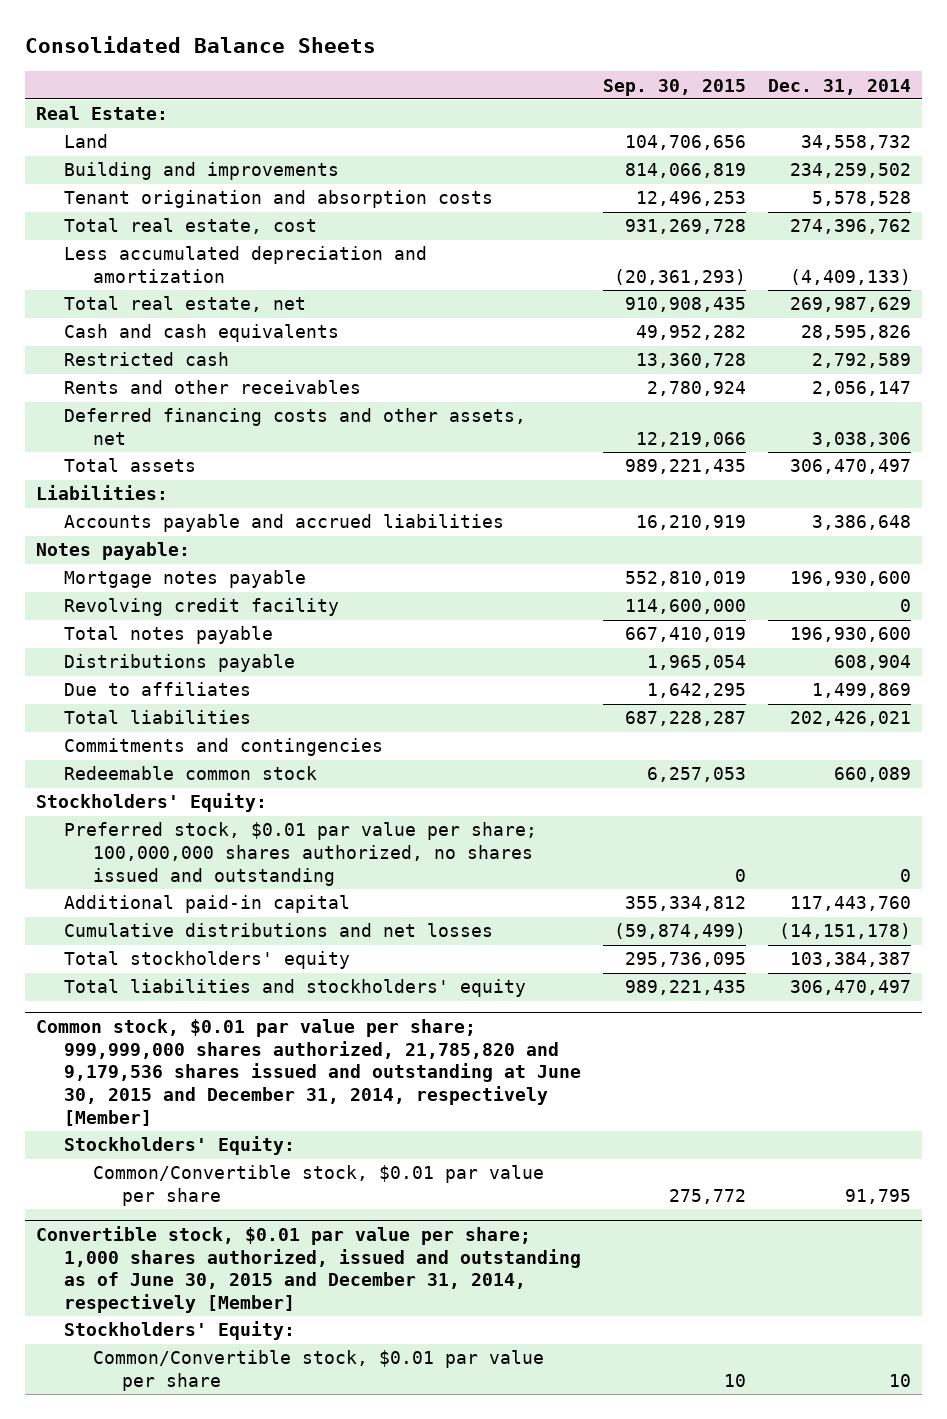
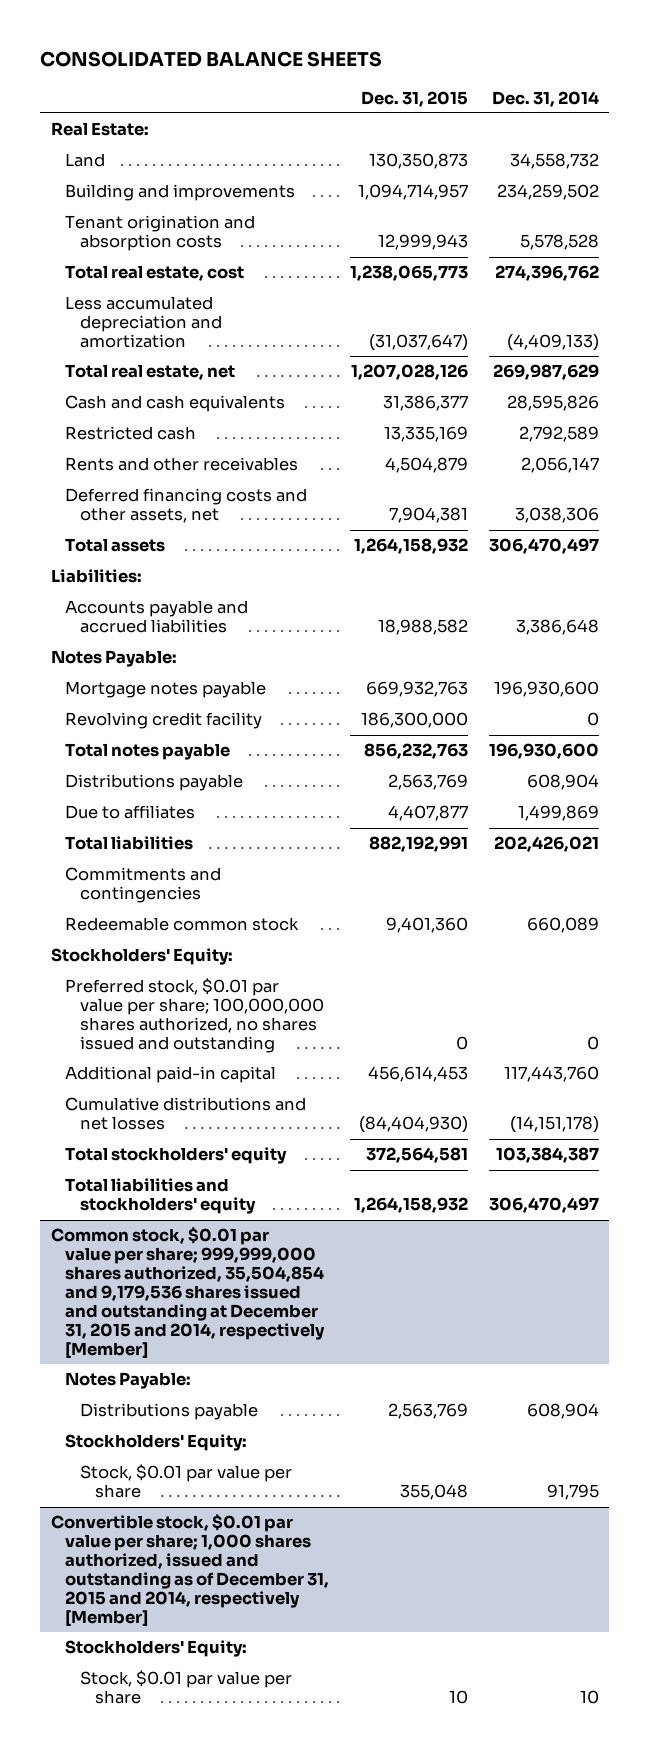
[25,36,377,54] Consolidated Balance Sheets -> [40,50,383,67] CONSOLIDATED BALANCE SHEETS
[603,78,747,96] Sep. 30, 2015 -> none
none -> [360,90,468,107] Dec. 31, 2015
[35,542,190,561] Notes payable: -> [50,650,177,668] Notes Payable:
[35,1018,582,1126] Common stock, $0.01 par value per share; 999,999,000 shares authorized, 21,785,820 and 9,179,536 shares issued and outstanding at June 30, 2015 and December 31, 2014, respectively [Member] -> [50,1227,326,1360] Common stock, $0.01 par value per share; 999,999,000 shares authorized, 35,504,854 and 9,179,536 shares issued and outstanding at December 31, 2015 and 2014, respectively [Member]
none -> [65,1372,192,1390] Notes Payable:
none -> [79,1403,258,1421] Distributions payable
[93,1165,545,1207] Common/Convertible stock, $0.01 par value per share -> [79,1464,292,1499] Stock, $0.01 par value per share
[35,1225,582,1313] Convertible stock, $0.01 par value per share; 1,000 shares authorized, issued and outstanding as of June 30, 2015 and December 31, 2014, respectively [Member] -> [50,1514,330,1628] Convertible stock, $0.01 par value per share; 1,000 shares authorized, issued and outstanding as of December 31, 2015 and 2014, respectively [Member]
[93,1350,545,1392] Common/Convertible stock, $0.01 par value per share -> [79,1670,292,1705] Stock, $0.01 par value per share

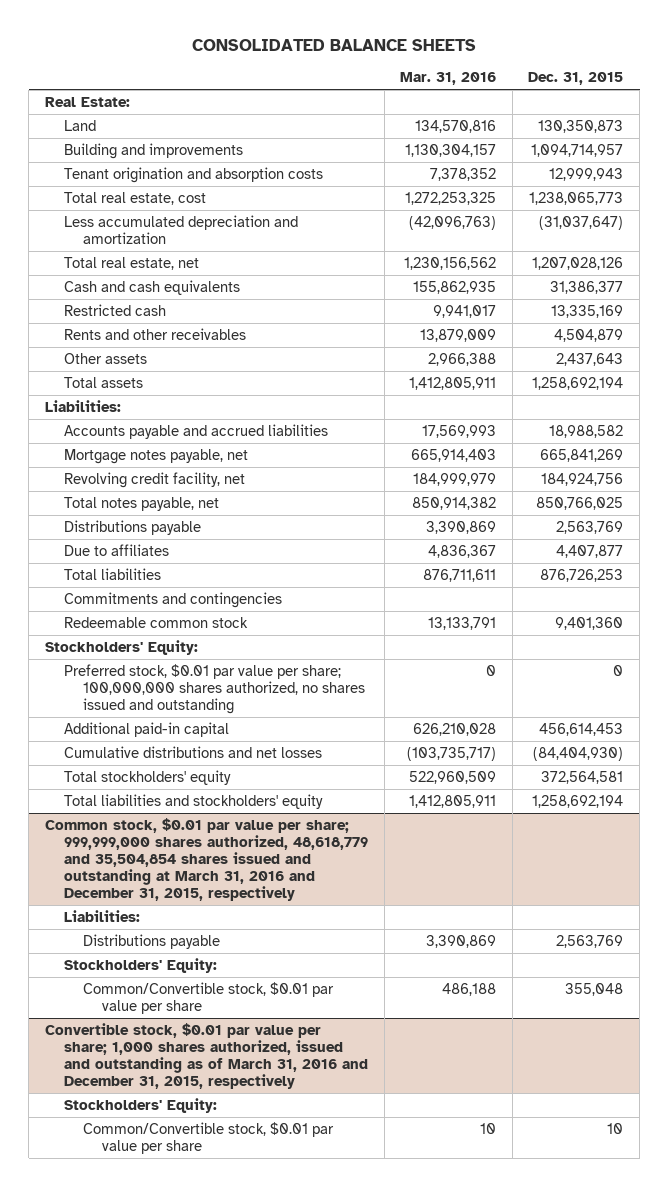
[491,90,599,107] Dec. 31, 2014 -> none
none -> [400,72,497,86] Mar. 31, 2016
[65,488,308,524] Deferred financing costs and other assets, net -> [63,352,147,364] Other assets
[388,507,468,524] 7,904,381 -> [556,352,624,366] 2,437,643
[353,538,468,555] 1,264,158,932 -> [532,376,624,390] 1,258,692,194
[50,650,177,668] Notes Payable: -> none
[65,681,267,699] Mortgage notes payable -> [63,448,248,464] Mortgage notes payable, net
[365,681,468,698] 669,932,763 -> [540,448,624,462] 665,841,269
[65,712,263,730] Revolving credit facility -> [63,471,245,488] Revolving credit facility, net
[360,712,468,729] 186,300,000 -> [541,472,624,486] 184,924,756
[65,743,231,761] Total notes payable -> [63,496,219,511] Total notes payable, net
[363,743,468,760] 856,232,763 -> [536,496,624,510] 850,766,025
[368,836,468,853] 882,192,991 -> [540,568,624,582] 876,726,253
[65,1372,192,1390] Notes Payable: -> none
[353,1197,468,1214] 1,264,158,932 -> [532,794,624,808] 1,258,692,194
[50,1227,326,1360] Common stock, $0.01 par value per share; 999,999,000 shares authorized, 35,504,854 and 9,179,536 shares issued and outstanding at December 31, 2015 and 2014, respectively [Member] -> [45,817,368,902] Common stock, $0.01 par value per share; 999,999,000 shares authorized, 48,618,779 and 35,504,854 shares issued and outstanding at March 31, 2016 and December 31, 2015, respectively
none -> [63,909,140,922] Liabilities:
[79,1464,292,1499] Stock, $0.01 par value per share -> [82,981,334,1014] Common/Convertible stock, $0.01 par value per share
[50,1514,330,1628] Convertible stock, $0.01 par value per share; 1,000 shares authorized, issued and outstanding as of December 31, 2015 and 2014, respectively [Member] -> [45,1022,368,1090] Convertible stock, $0.01 par value per share; 1,000 shares authorized, issued and outstanding as of March 31, 2016 and December 31, 2015, respectively
[79,1670,292,1705] Stock, $0.01 par value per share -> [82,1121,334,1154] Common/Convertible stock, $0.01 par value per share

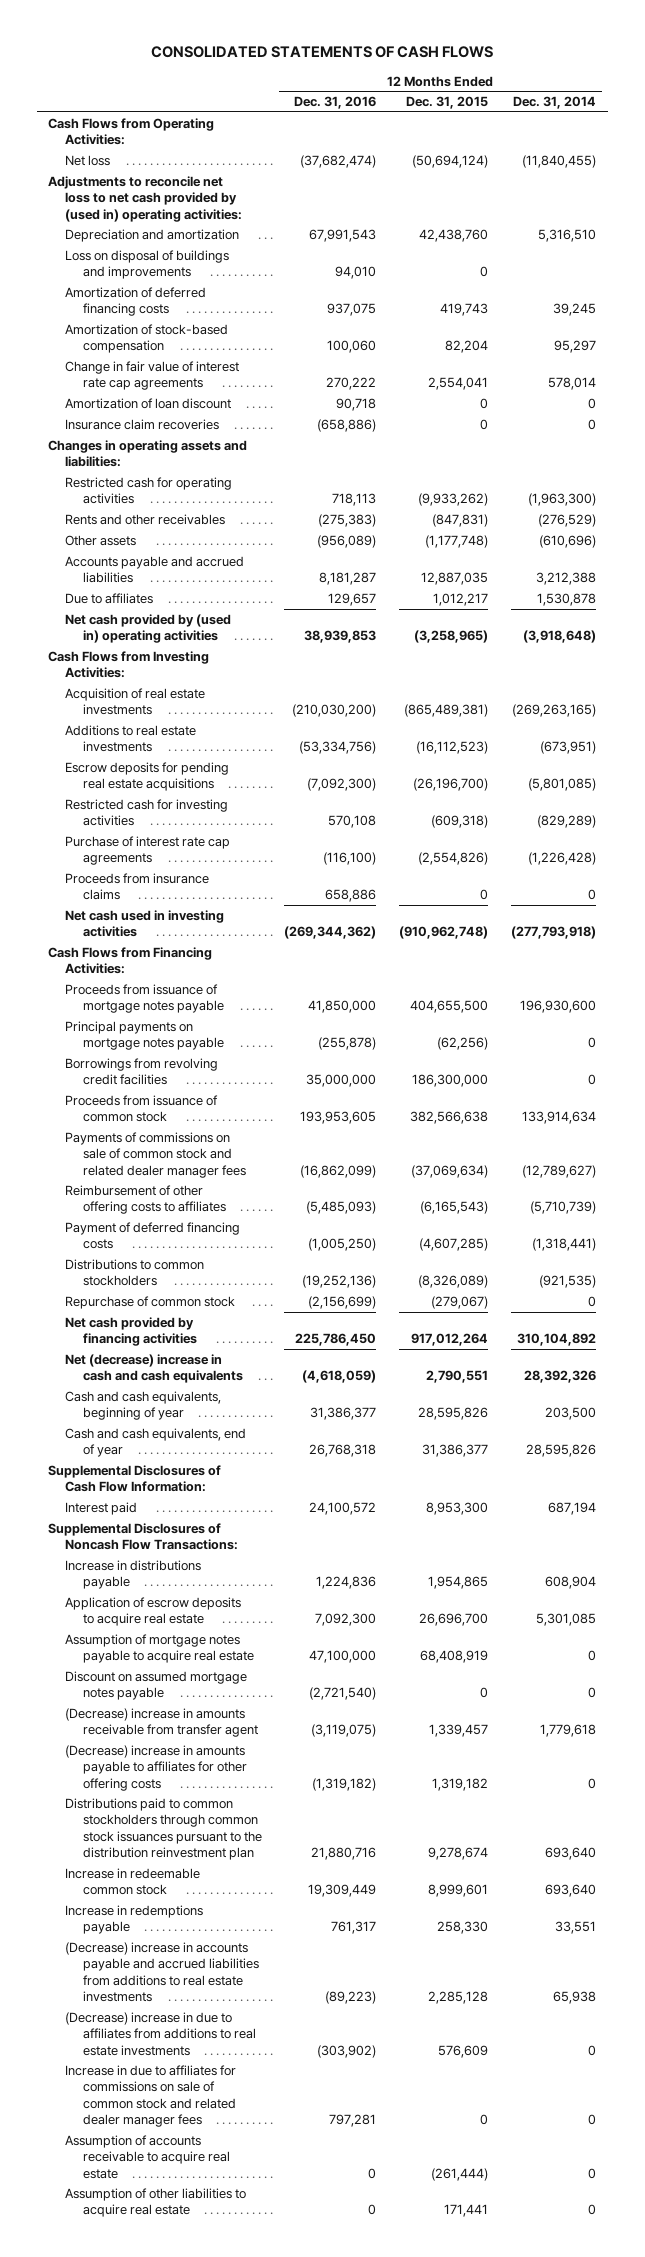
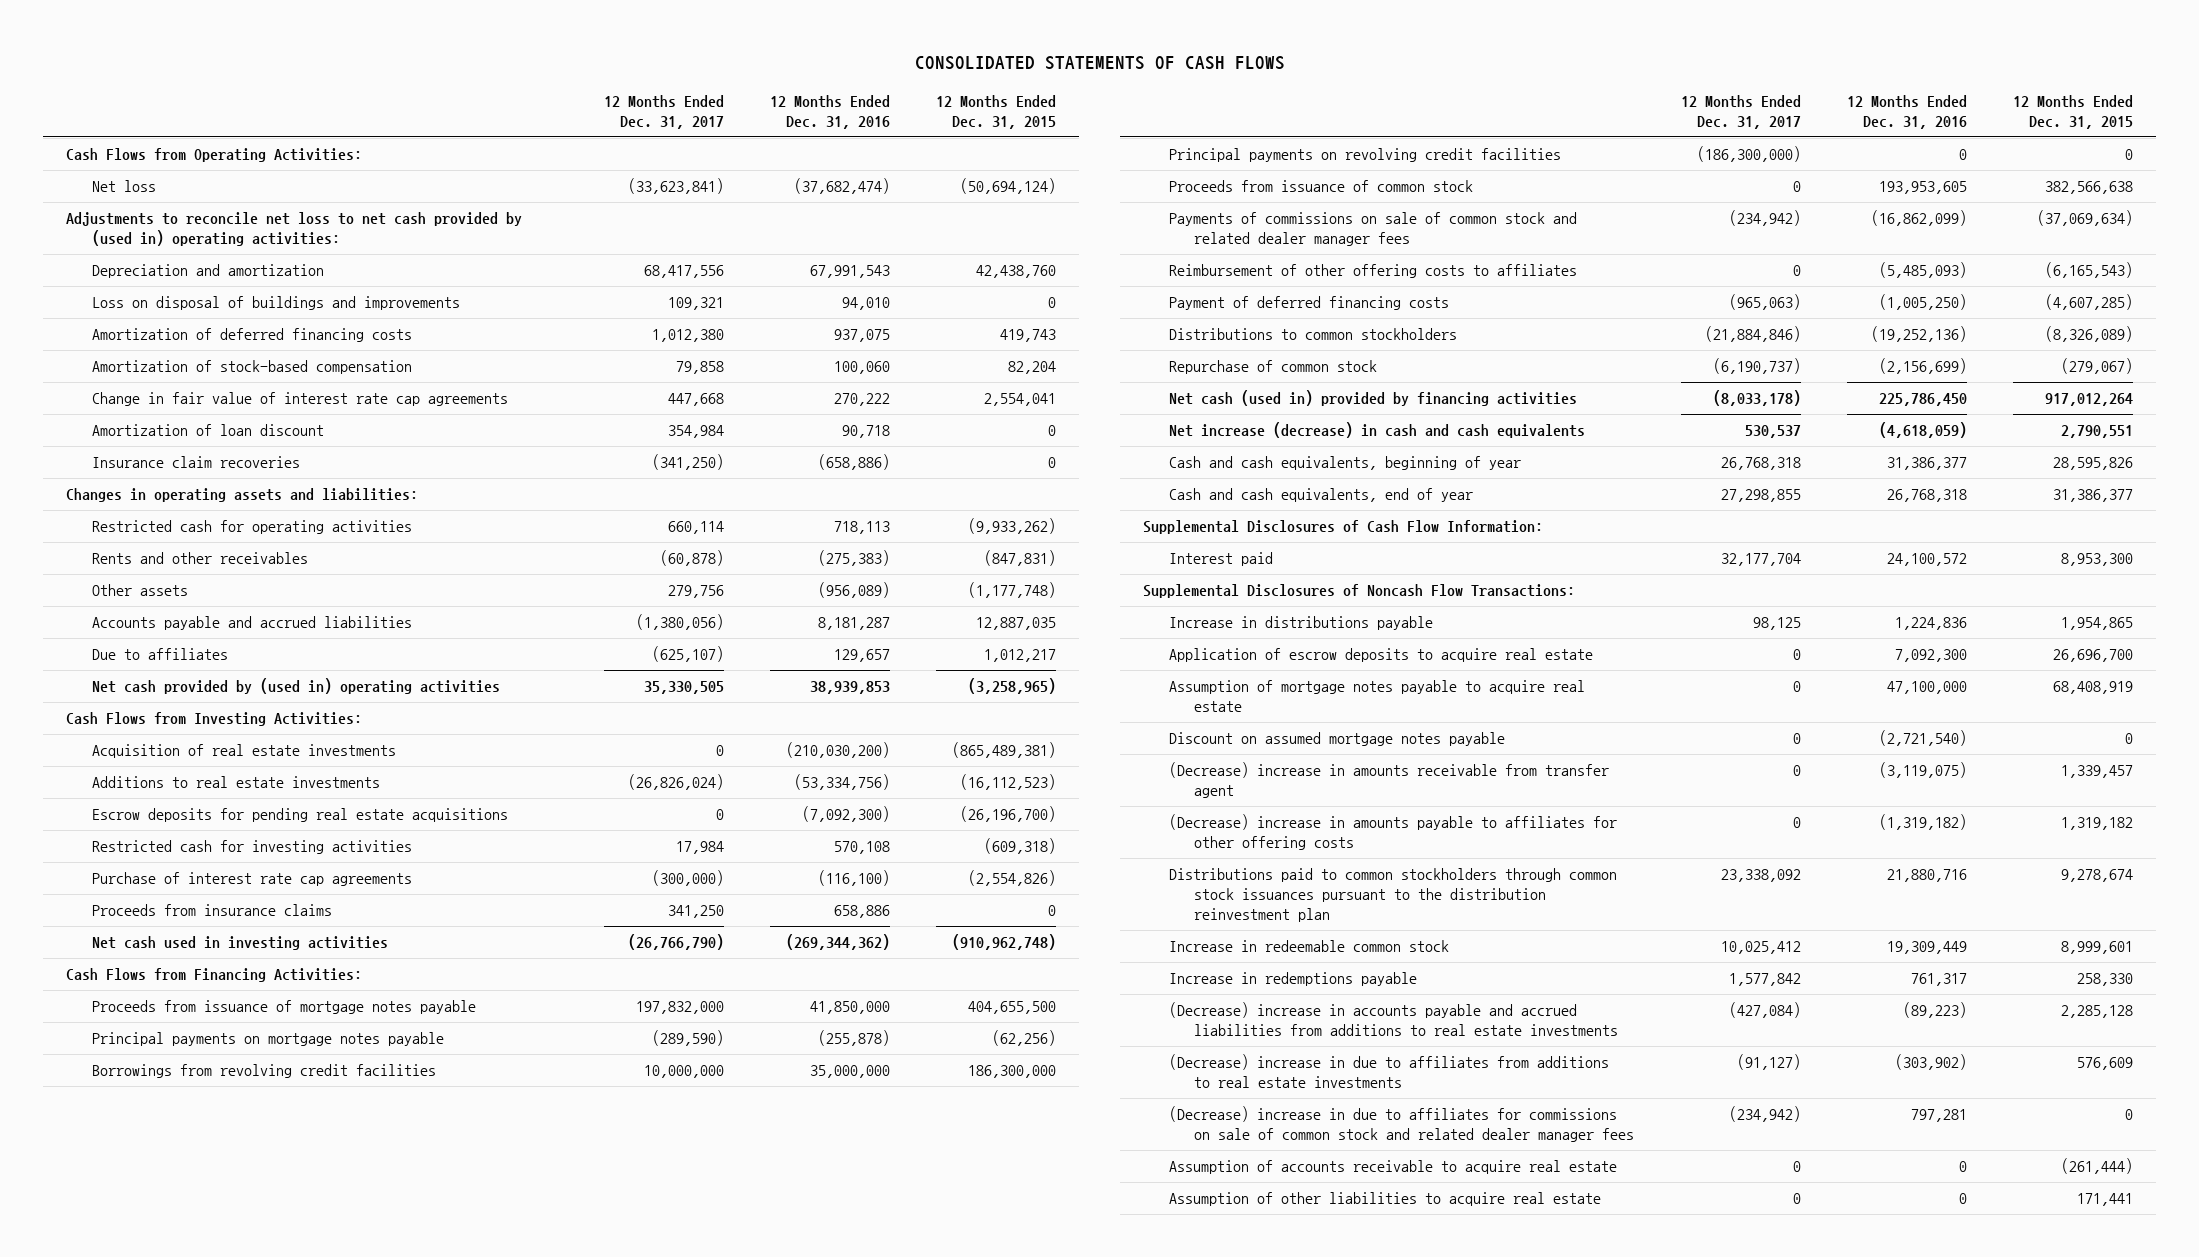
[513,96,597,110] Dec. 31, 2014 -> none
none -> [604,94,725,129] 12 Months Ended Dec. 31, 2017
none -> [1168,148,1561,163] Principal payments on revolving credit facilities
[65,1317,197,1347] Net cash provided by financing activities -> [1168,390,1577,407] Net cash (used in) provided by financing activities
[65,1354,243,1384] Net (decrease) increase in cash and cash equivalents -> [1168,422,1585,439] Net increase (decrease) in cash and cash equivalents
[65,2065,237,2127] Increase in due to affiliates for commissions on sale of common stock and related dealer manager fees -> [1168,1106,1635,1143] (Decrease) increase in due to affiliates for commissions on sale of common stock and related dealer manager fees

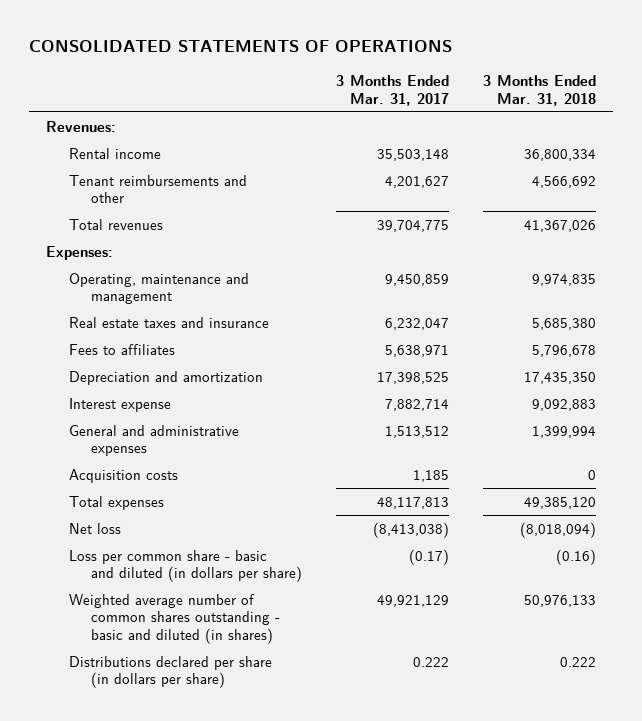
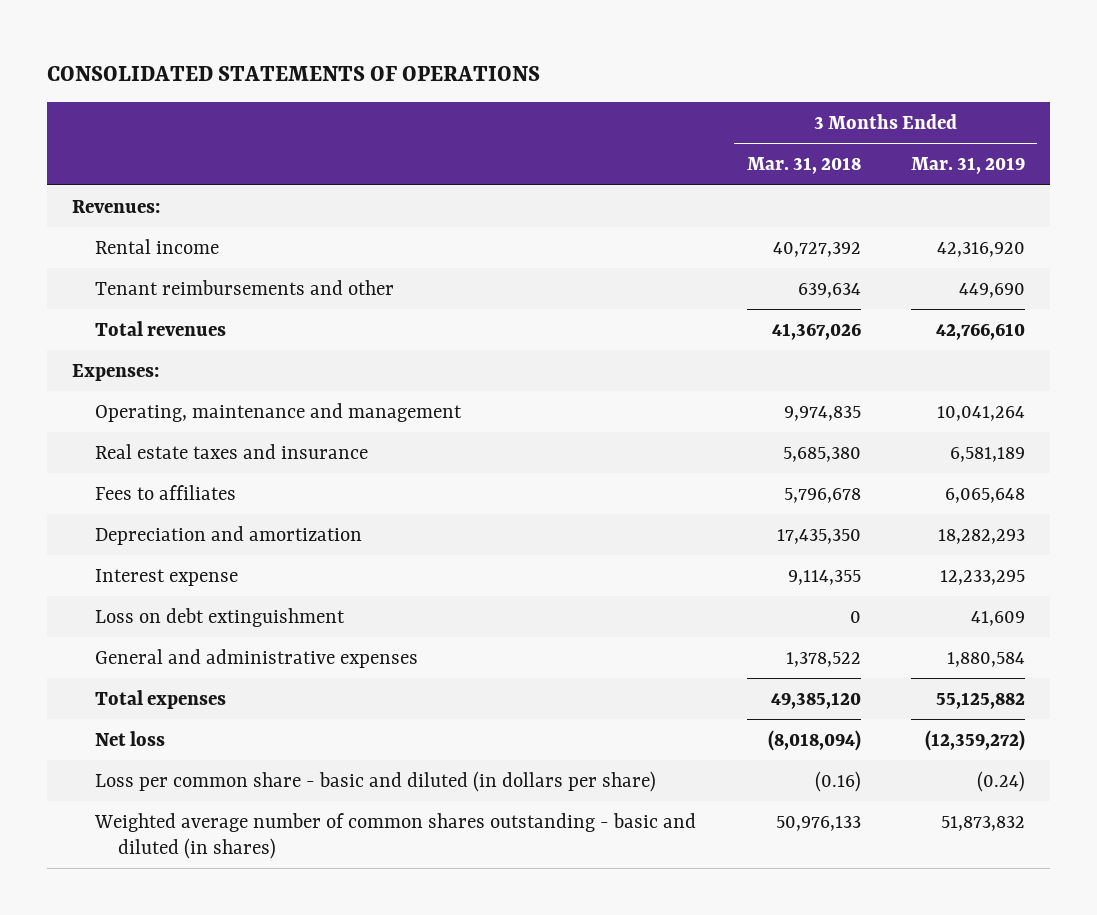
[336,75,450,106] 3 Months Ended Mar. 31, 2017 -> none
none -> [910,157,1025,175] Mar. 31, 2019
[523,148,596,161] 36,800,334 -> [772,241,861,257] 40,727,392
[531,175,596,188] 4,566,692 -> [797,282,861,298] 639,634
[68,468,178,483] Acquisition costs -> none
[531,398,596,411] 9,092,883 -> [787,569,861,585] 9,114,355
none -> [95,607,346,627] Loss on debt extinguishment
[531,425,596,438] 1,399,994 -> [785,651,861,667] 1,378,522
[68,655,272,689] Distributions declared per share (in dollars per share) -> none

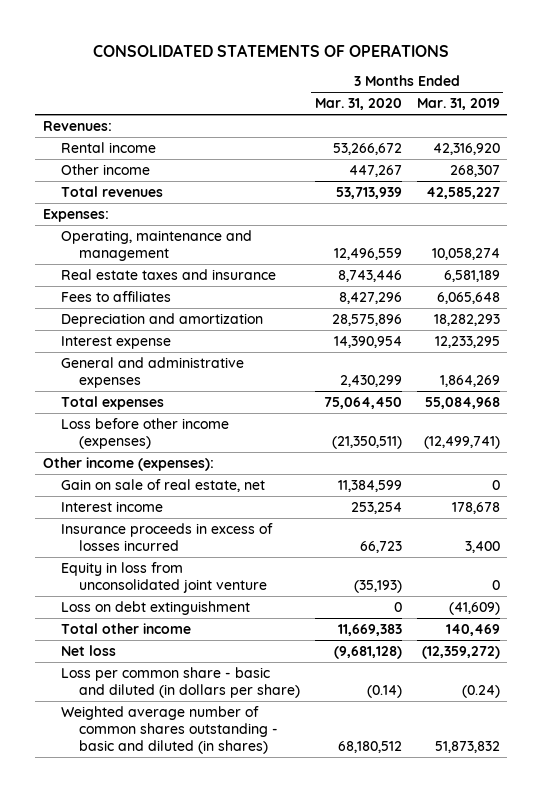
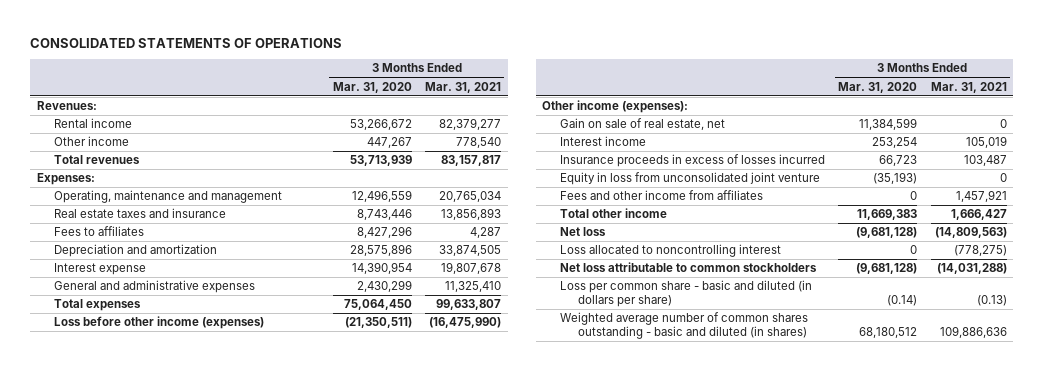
[416,98,500,111] Mar. 31, 2019 -> none
none -> [424,81,501,93] Mar. 31, 2021
[60,600,250,615] Loss on debt extinguishment -> none
none -> [559,190,763,201] Fees and other income from affiliates
none -> [559,244,781,258] Loss allocated to noncontrolling interest
none -> [559,262,817,273] Net loss attributable to common stockholders

